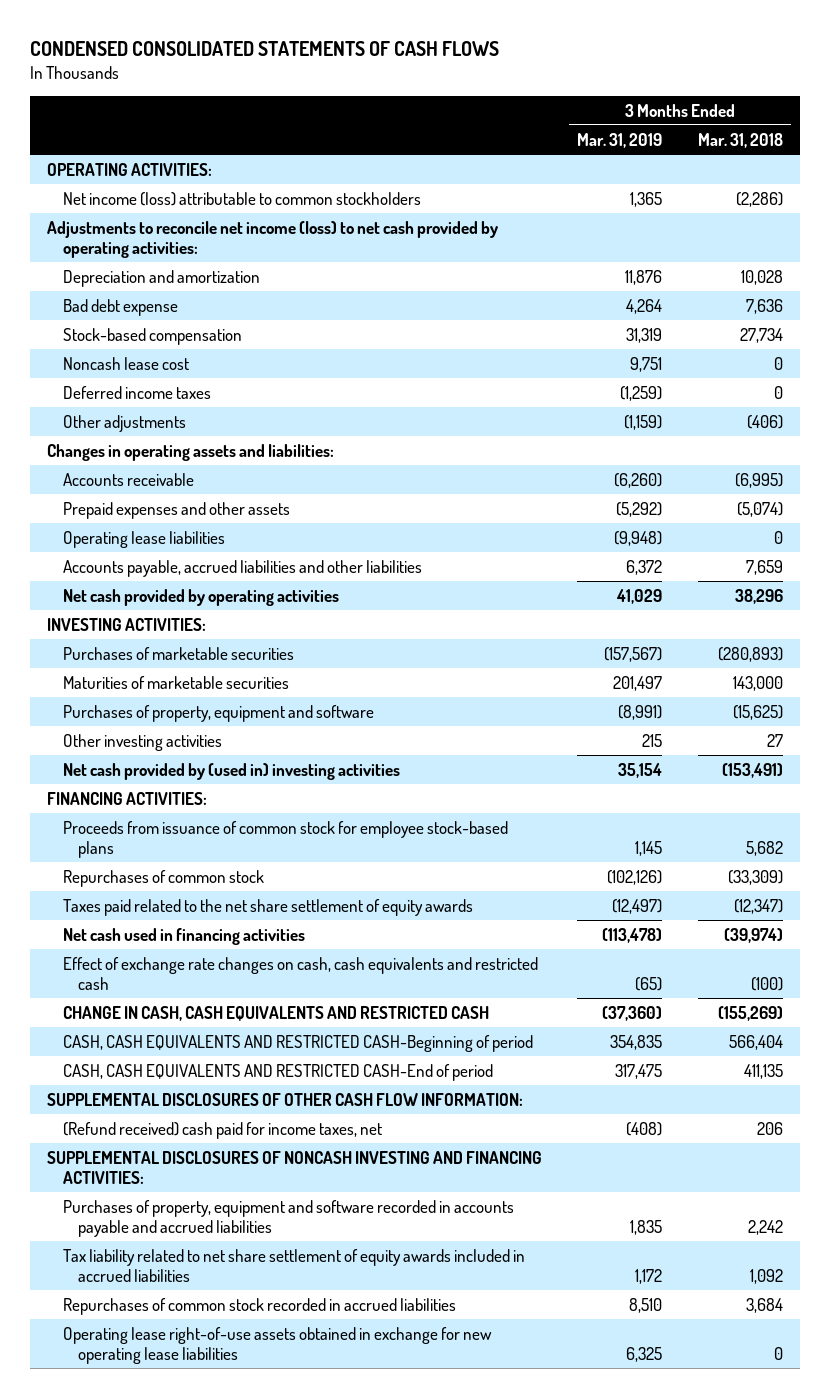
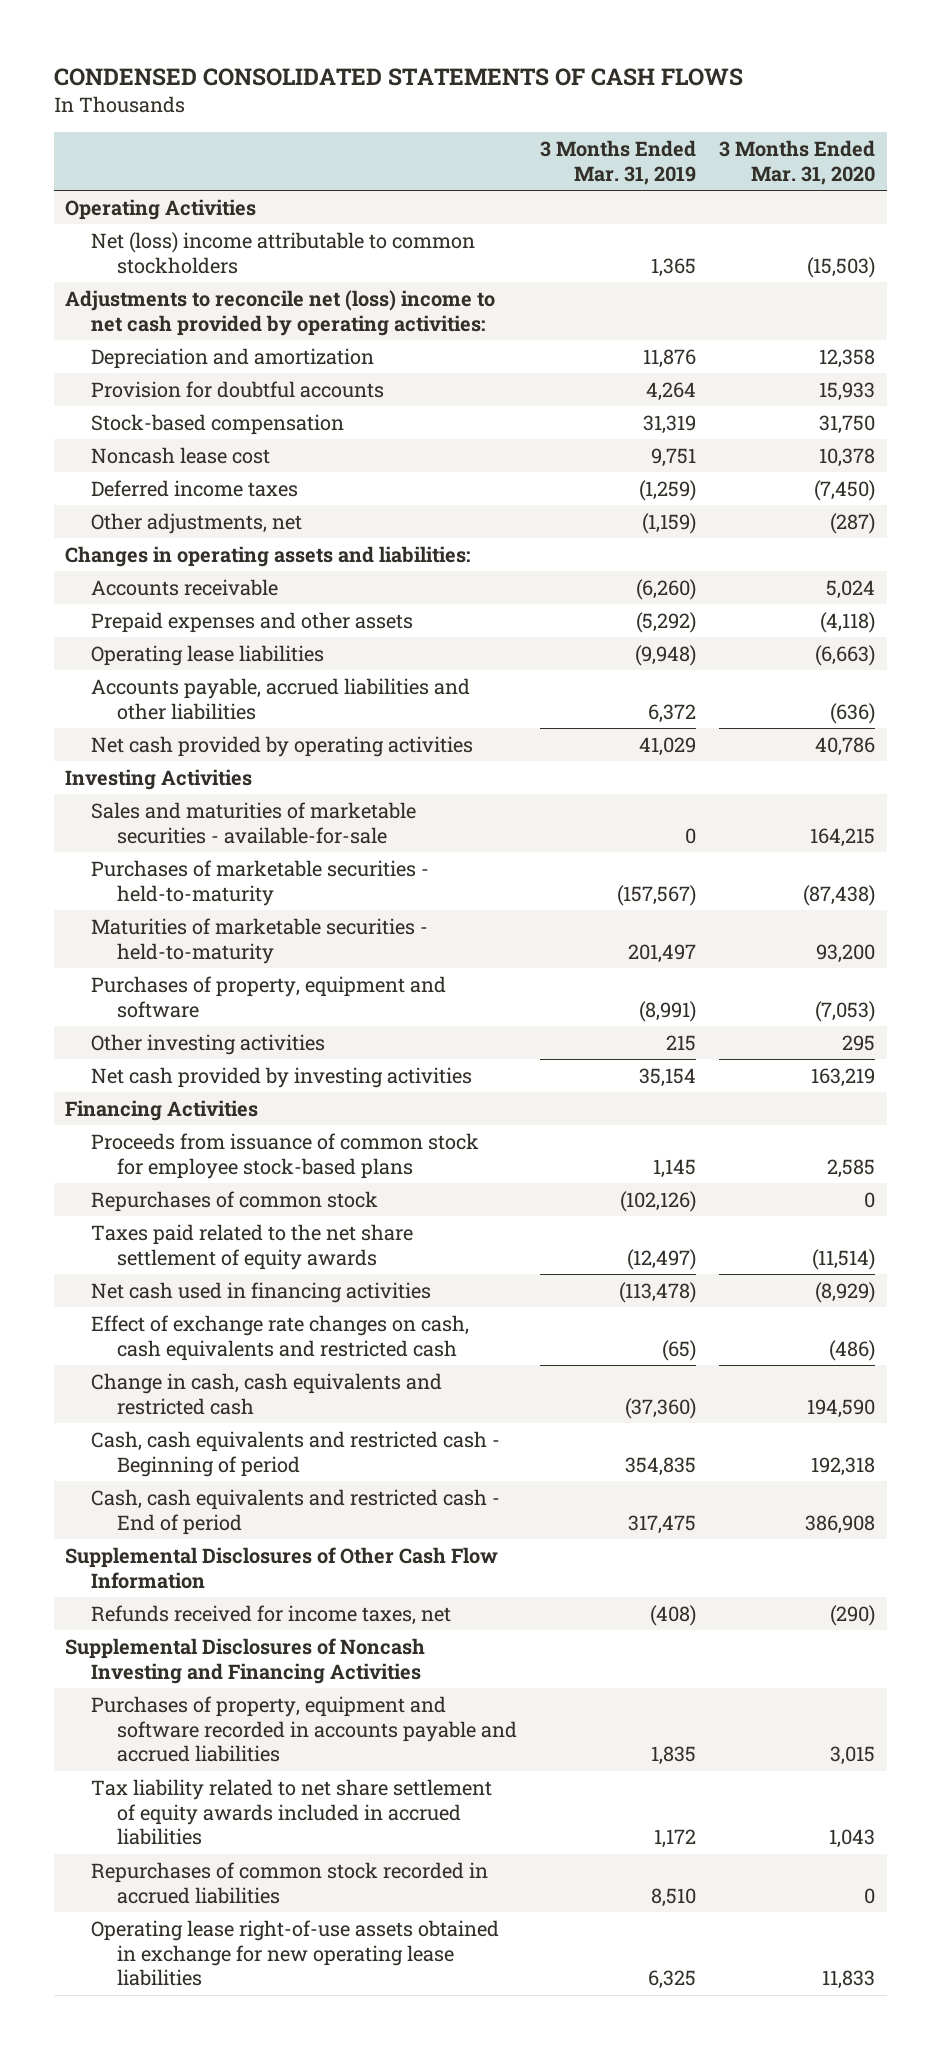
[697,132,783,148] Mar. 31, 2018 -> none
none -> [719,140,876,185] 3 Months Ended Mar. 31, 2020
[47,162,213,176] OPERATING ACTIVITIES: -> [65,198,257,220] Operating Activities
[62,191,421,206] Net income (loss) attributable to common stockholders -> [90,231,475,274] Net (loss) income attributable to common stockholders
[47,220,499,258] Adjustments to reconcile net income (loss) to net cash provided by operating activities: -> [65,289,496,336] Adjustments to reconcile net (loss) income to net cash provided by operating activities:
[62,298,178,316] Bad debt expense -> [90,380,384,398] Provision for doubtful accounts
[62,414,186,432] Other adjustments -> [90,512,302,534] Other adjustments, net
[47,617,207,631] INVESTING ACTIVITIES: -> [65,768,253,790] Investing Activities
none -> [90,801,416,844] Sales and maturities of marketable securities - available-for-sale
[62,646,294,660] Purchases of marketable securities -> [90,859,429,906] Purchases of marketable securities - held-to-maturity
[62,675,289,689] Maturities of marketable securities -> [90,917,428,964] Maturities of marketable securities - held-to-maturity
[62,762,400,780] Net cash provided by (used in) investing activities -> [90,1066,472,1088] Net cash provided by investing activities
[47,791,208,805] FINANCING ACTIVITIES: -> [65,1099,259,1121] Financing Activities
[62,1005,489,1021] CHANGE IN CASH, CASH EQUIVALENTS AND RESTRICTED CASH -> [90,1372,442,1415] Change in cash, cash equivalents and restricted cash
[62,1034,533,1052] CASH, CASH EQUIVALENTS AND RESTRICTED CASH-Beginning of period -> [90,1430,500,1477] Cash, cash equivalents and restricted cash - Beginning of period
[62,1063,493,1081] CASH, CASH EQUIVALENTS AND RESTRICTED CASH-End of period -> [90,1488,500,1535] Cash, cash equivalents and restricted cash - End of period
[47,1092,524,1106] SUPPLEMENTAL DISCLOSURES OF OTHER CASH FLOW INFORMATION: -> [65,1546,499,1589] Supplemental Disclosures of Other Cash Flow Information
[62,1121,382,1139] (Refund received) cash paid for income taxes, net -> [90,1604,451,1625] Refunds received for income taxes, net
[47,1150,543,1184] SUPPLEMENTAL DISCLOSURES OF NONCASH INVESTING AND FINANCING ACTIVITIES: -> [65,1637,426,1684] Supplemental Disclosures of Noncash Investing and Financing Activities

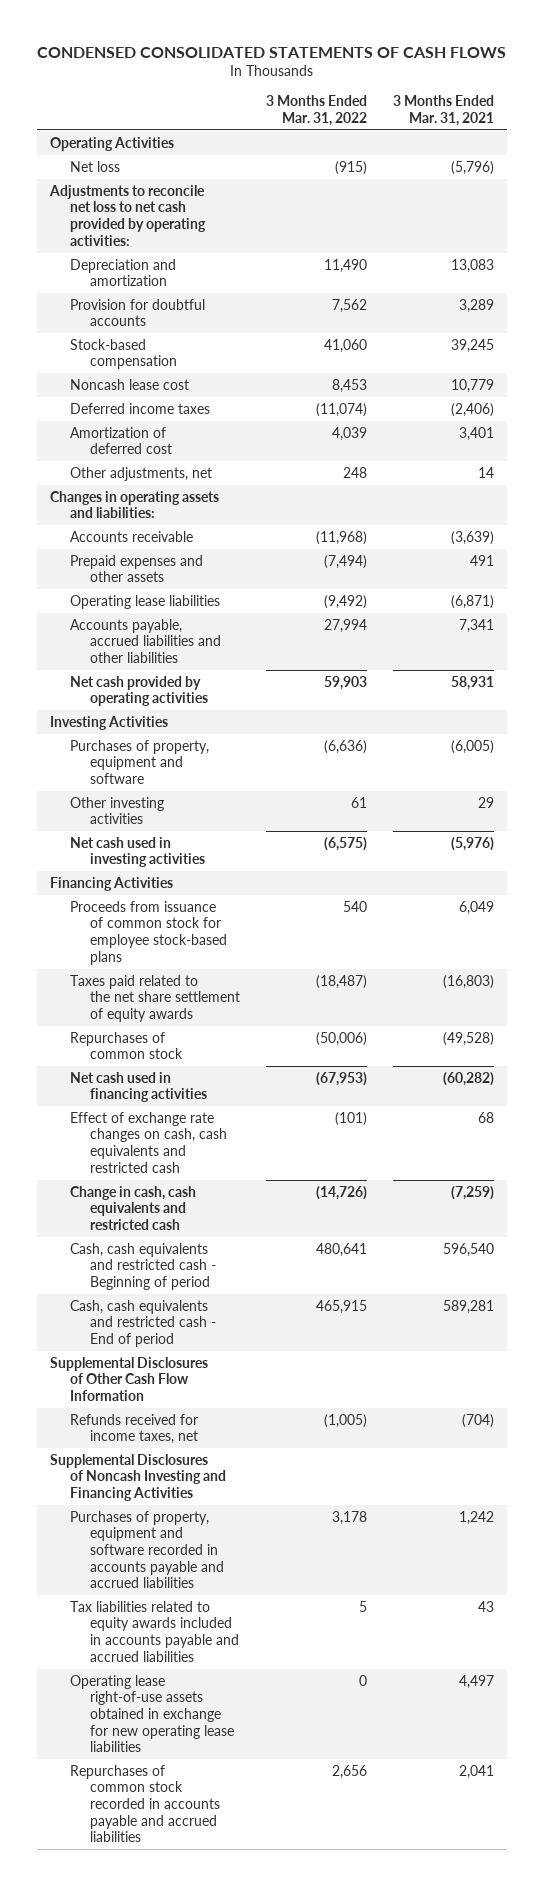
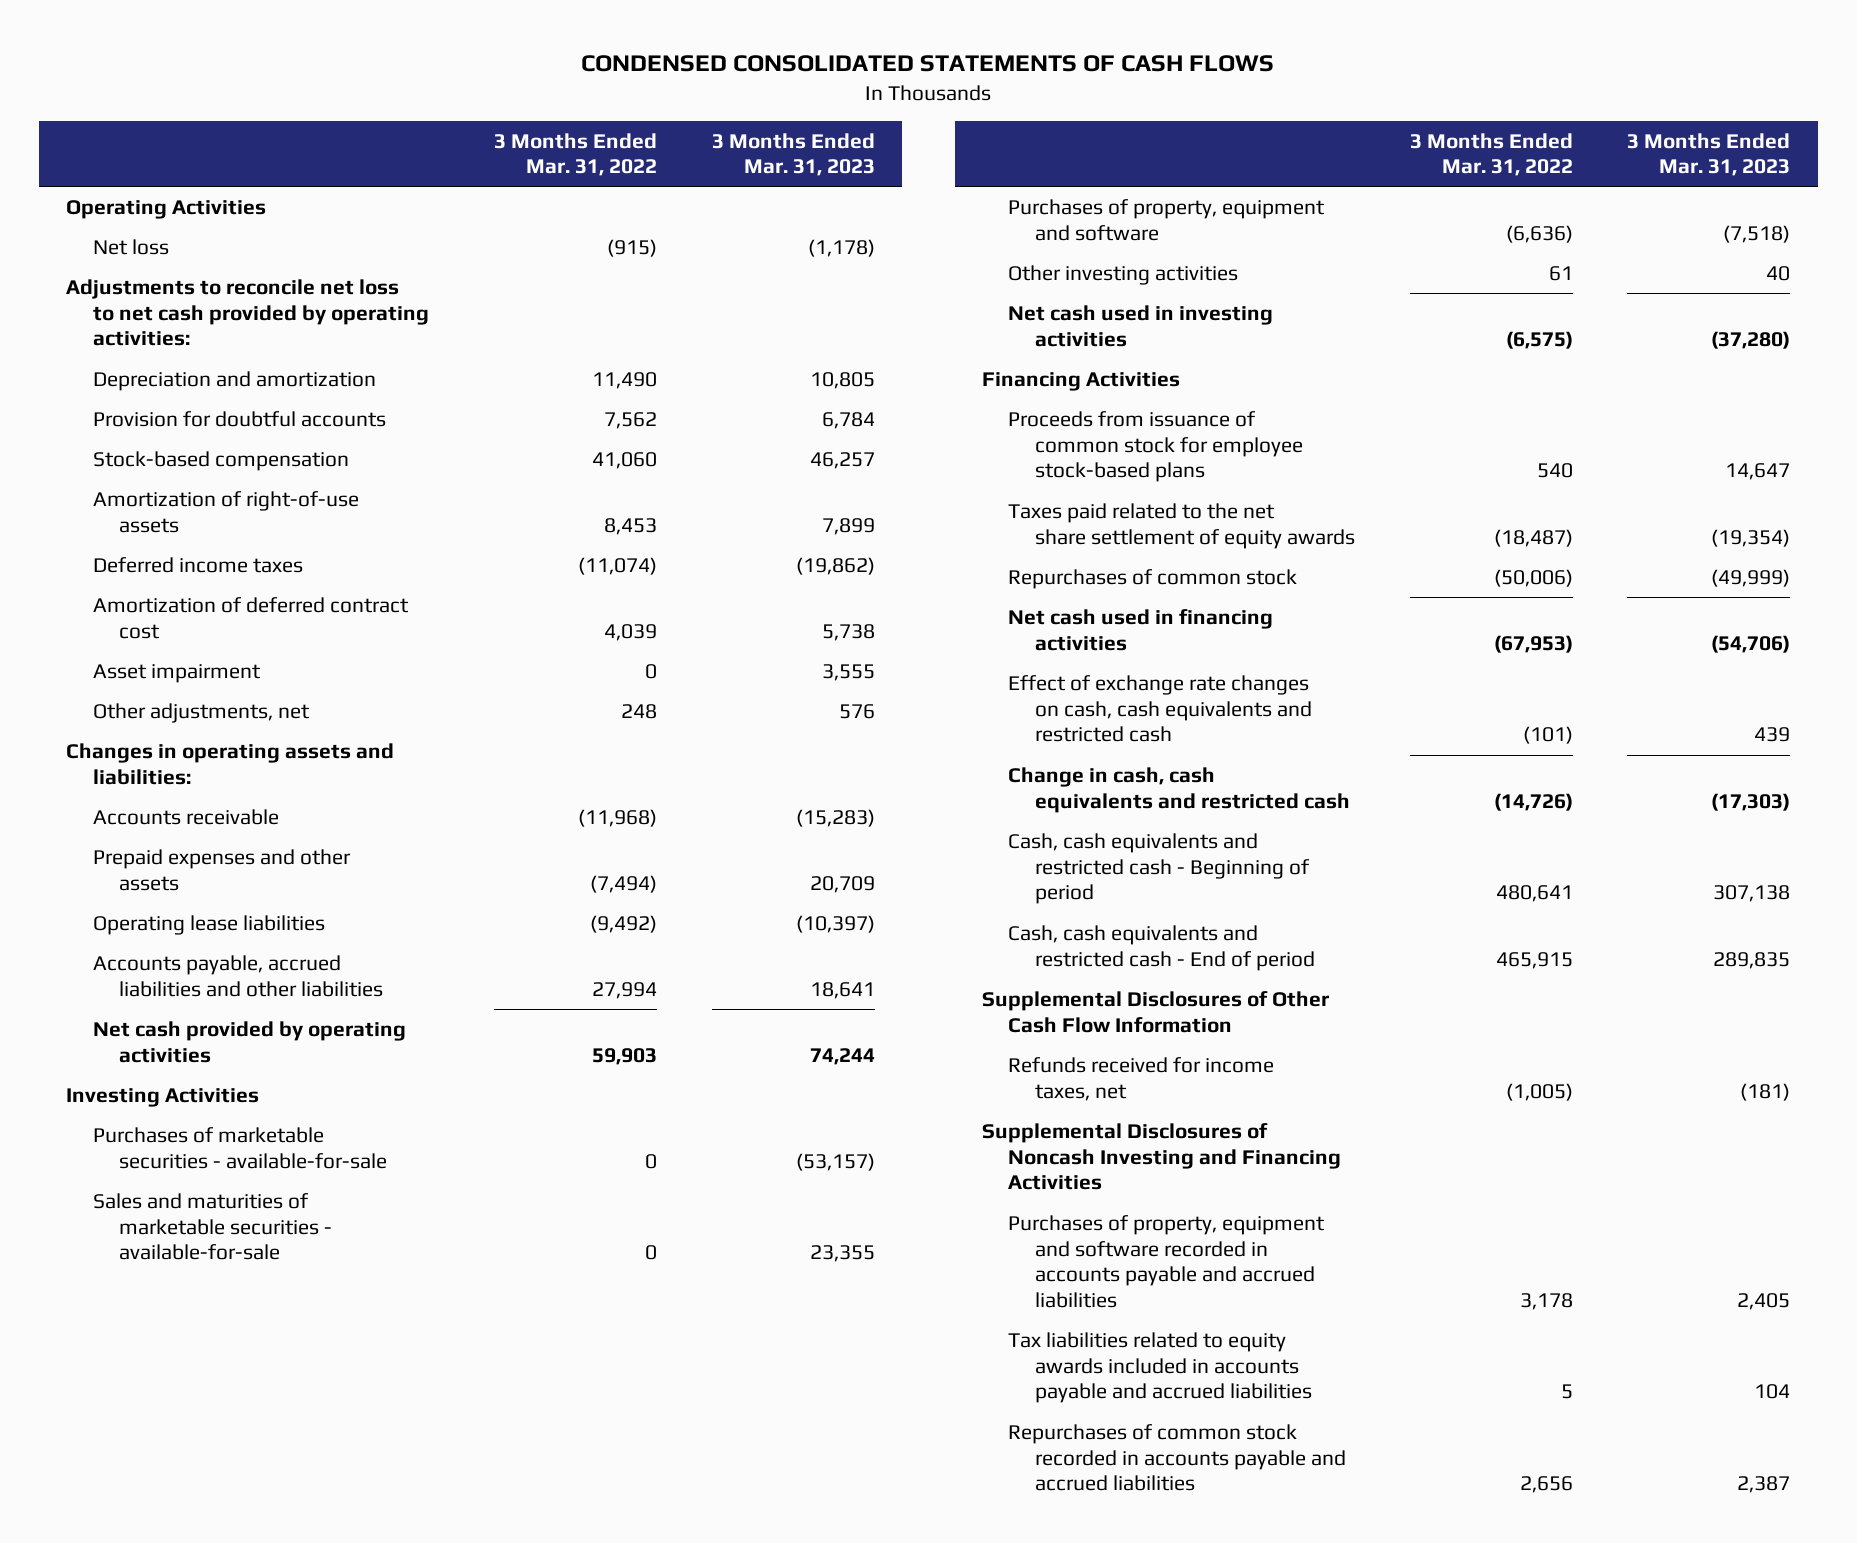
[392,95,494,126] 3 Months Ended Mar. 31, 2021 -> none
none -> [711,132,875,177] 3 Months Ended Mar. 31, 2023
[69,378,189,390] Noncash lease cost -> [92,490,359,533] Amortization of right-of-use assets
[69,426,173,455] Amortization of deferred cost -> [92,596,409,639] Amortization of deferred contract cost
none -> [92,663,261,683] Asset impairment
none -> [92,1126,388,1169] Purchases of marketable securities - available-for-sale
none -> [92,1192,333,1261] Sales and maturities of marketable securities - available-for-sale
[69,1674,235,1753] Operating lease right-of-use assets obtained in exchange for new operating lease liabilities -> none

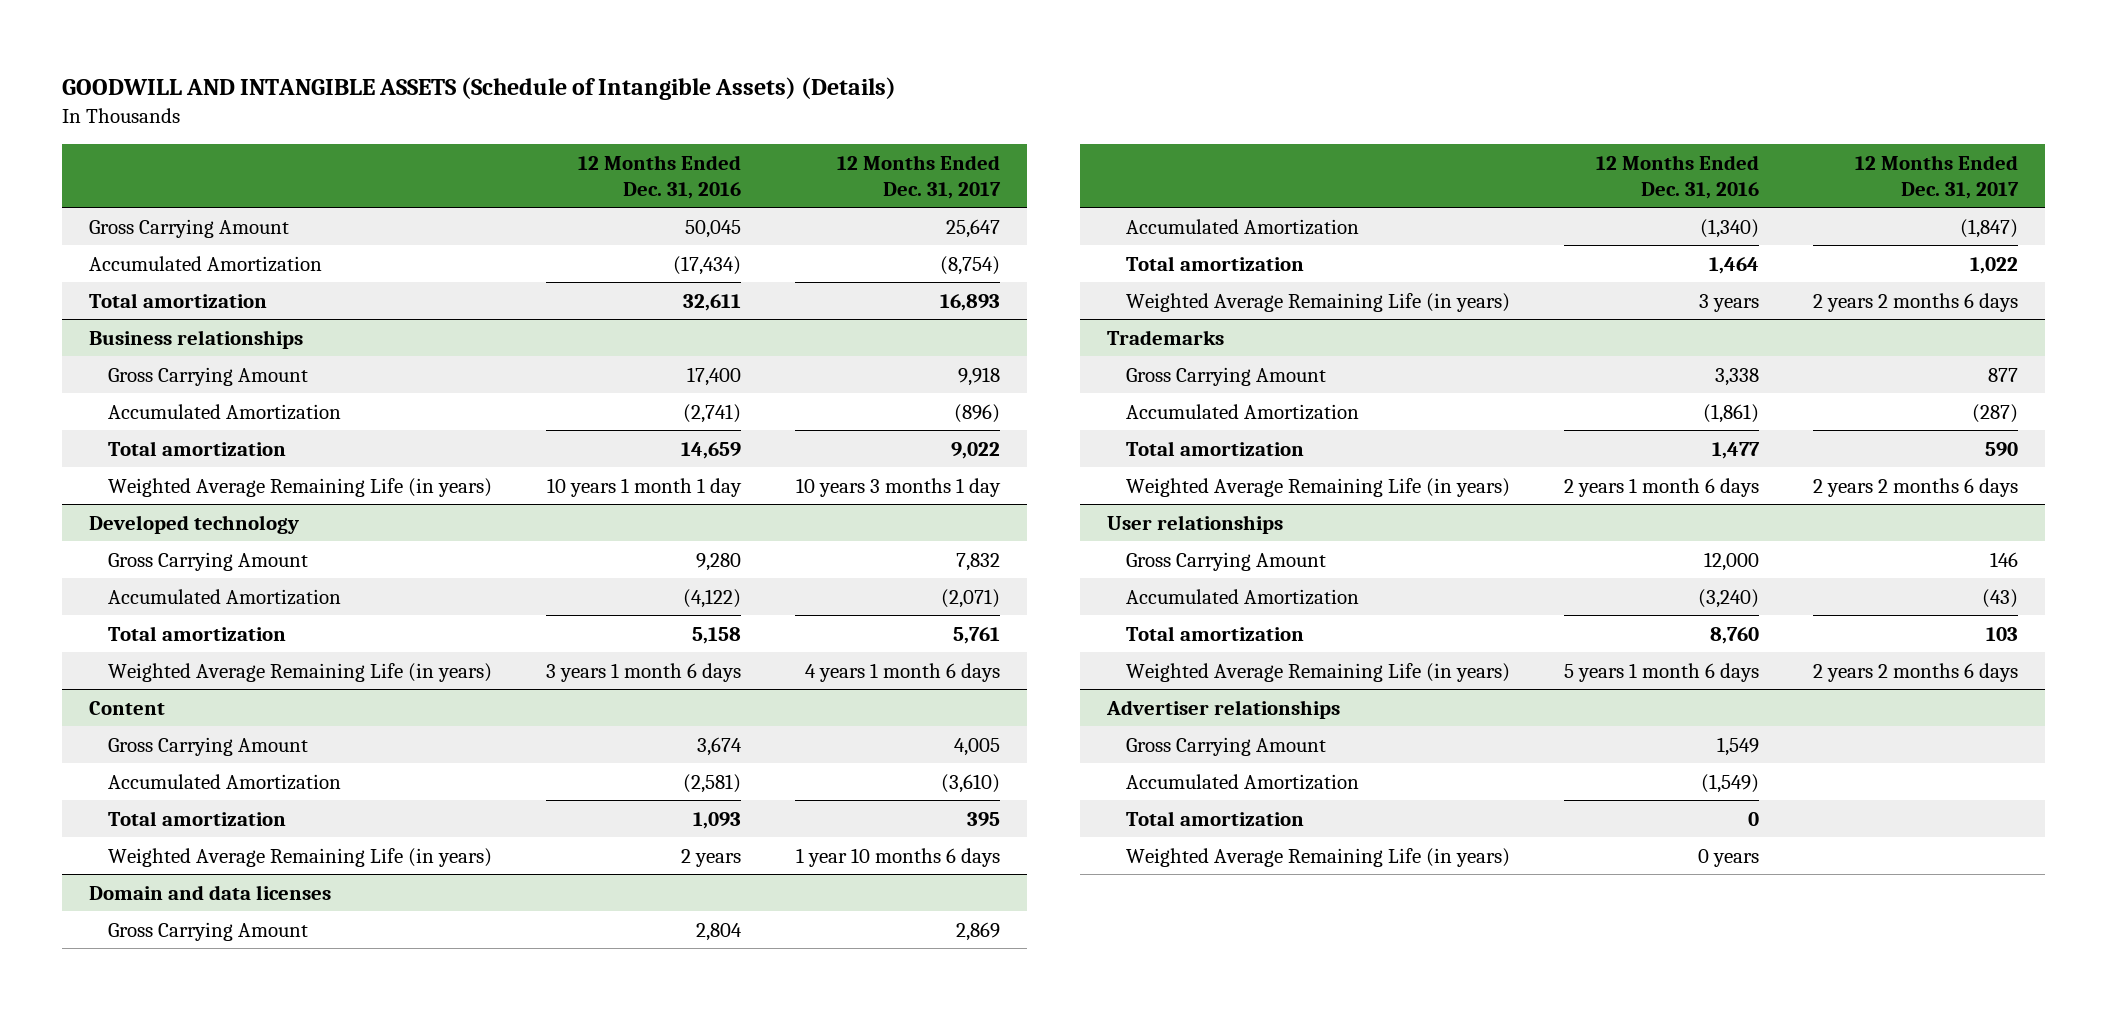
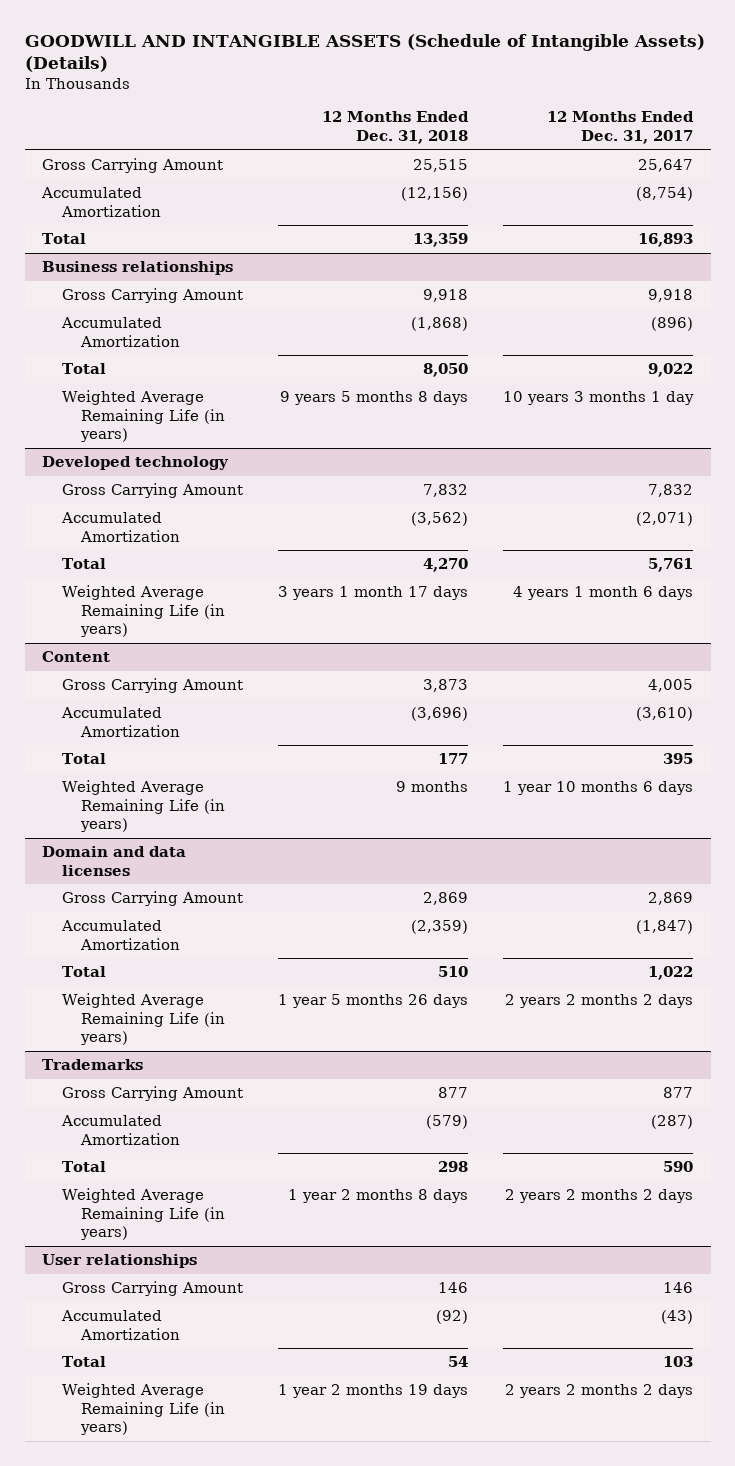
[578,154,742,199] 12 Months Ended Dec. 31, 2016 -> none
none -> [321,111,469,145] 12 Months Ended Dec. 31, 2018
[89,292,268,308] Total amortization -> [42,233,87,245] Total
[108,440,287,456] Total amortization -> [61,363,106,375] Total
[108,625,287,641] Total amortization -> [61,558,106,570] Total
[108,810,287,826] Total amortization -> [61,753,106,765] Total
[1126,255,1305,271] Total amortization -> [61,966,106,978] Total
[1812,292,2018,312] 2 years 2 months 6 days -> [505,994,694,1009] 2 years 2 months 2 days
[1126,440,1305,456] Total amortization -> [61,1161,106,1173] Total
[1812,477,2018,497] 2 years 2 months 6 days -> [505,1189,694,1204] 2 years 2 months 2 days
[1105,699,1340,719] Advertiser relationships -> none
[1126,736,1327,756] Gross Carrying Amount -> none
[1126,773,1360,790] Accumulated Amortization -> none
[1126,810,1305,826] Total amortization -> none
[1126,847,1511,867] Weighted Average Remaining Life (in years) -> none
[1126,625,1305,641] Total amortization -> [61,1356,106,1368] Total
[1812,662,2018,682] 2 years 2 months 6 days -> [505,1384,694,1399] 2 years 2 months 2 days

